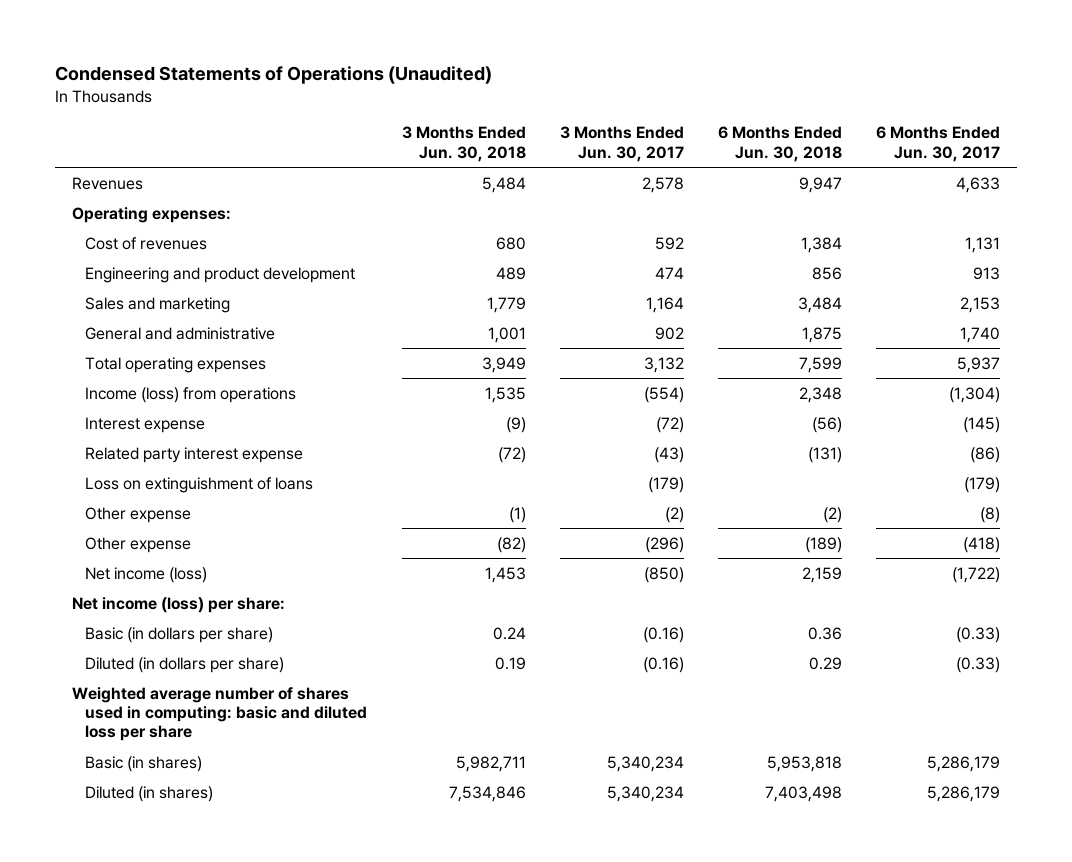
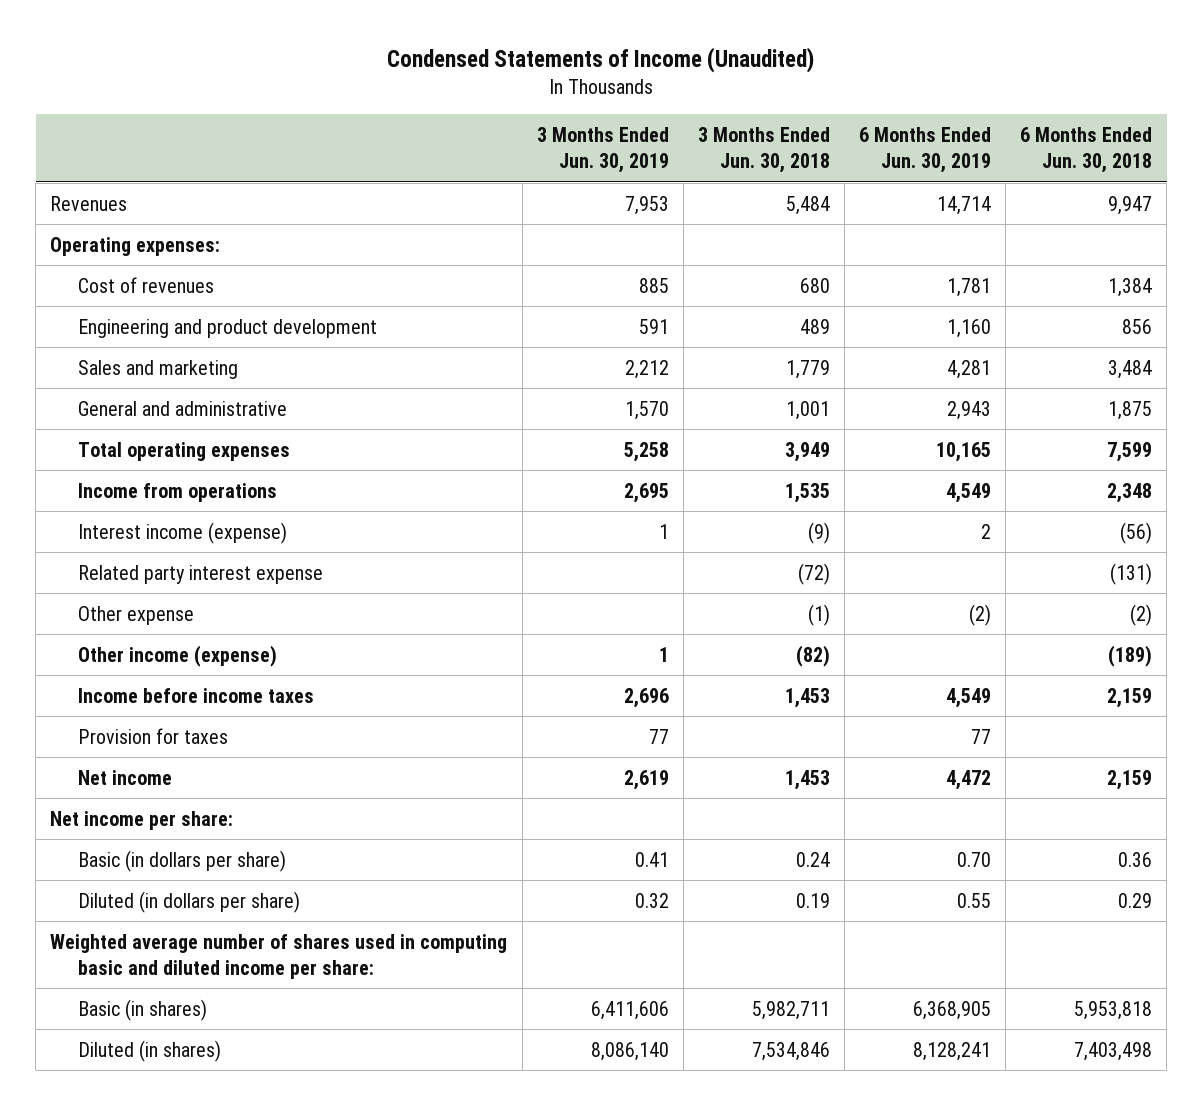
[55,65,493,84] Condensed Statements of Operations (Unaudited) -> [387,47,815,74] Condensed Statements of Income (Unaudited)
[559,126,684,162] 3 Months Ended Jun. 30, 2017 -> none
[876,126,1001,162] 6 Months Ended Jun. 30, 2017 -> none
none -> [536,127,669,174] 3 Months Ended Jun. 30, 2019
none -> [859,127,992,174] 6 Months Ended Jun. 30, 2019
[85,386,297,403] Income (loss) from operations -> [77,482,277,502] Income from operations
[85,416,206,433] Interest expense -> [77,521,287,544] Interest income (expense)
[85,476,314,493] Loss on extinguishment of loans -> none
[85,536,192,553] Other expense -> [77,644,277,667] Other income (expense)
none -> [77,687,314,703] Income before income taxes
none -> [77,727,228,744] Provision for taxes
[85,566,208,583] Net income (loss) -> [77,769,172,785] Net income
[72,596,286,613] Net income (loss) per share: -> [50,810,234,830] Net income per share:
[72,686,368,742] Weighted average number of shares used in computing: basic and diluted loss per share -> [50,933,508,979] Weighted average number of shares used in computing basic and diluted income per share:

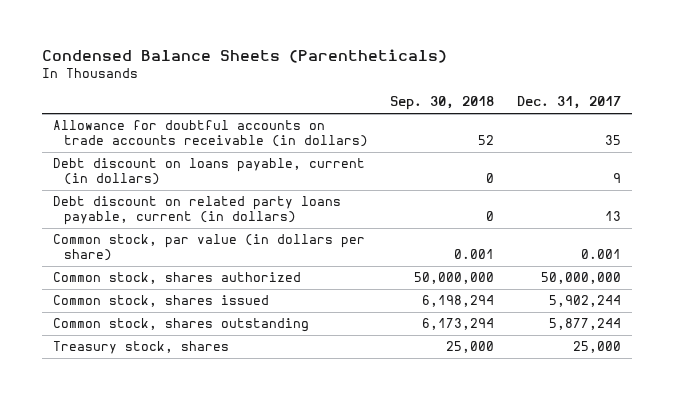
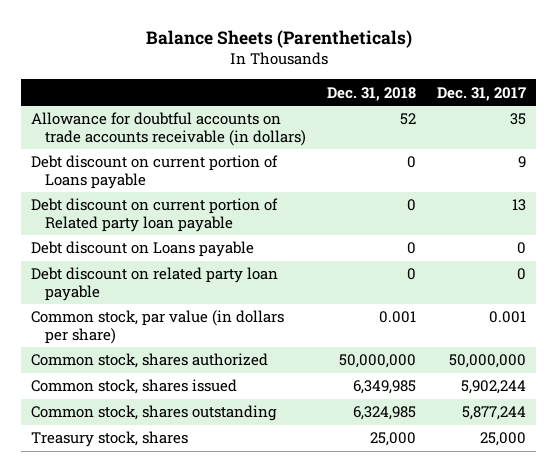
[41,48,447,63] Condensed Balance Sheets (Parentheticals) -> [145,30,412,49] Balance Sheets (Parentheticals)
[390,96,495,111] Sep. 30, 2018 -> none
none -> [327,86,417,101] Dec. 31, 2018
[52,158,365,185] Debt discount on loans payable, current (in dollars) -> [31,155,279,189] Debt discount on current portion of Loans payable
[52,196,341,225] Debt discount on related party loans payable, current (in dollars) -> [31,198,279,232] Debt discount on current portion of Related party loan payable
none -> [31,241,255,258] Debt discount on Loans payable
none -> [31,267,279,301] Debt discount on related party loan payable

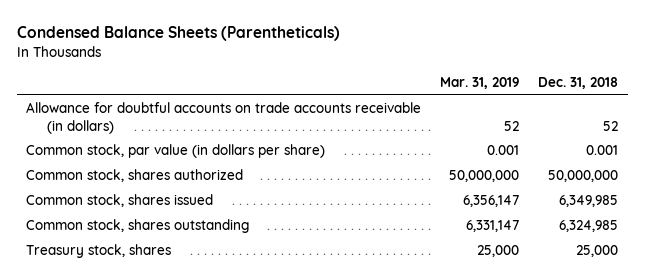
[145,30,412,49] Balance Sheets (Parentheticals) -> [16,26,340,42] Condensed Balance Sheets (Parentheticals)
[436,86,526,101] Dec. 31, 2017 -> none
none -> [440,77,520,90] Mar. 31, 2019
[31,155,279,189] Debt discount on current portion of Loans payable -> none
[31,198,279,232] Debt discount on current portion of Related party loan payable -> none
[31,241,255,258] Debt discount on Loans payable -> none
[31,267,279,301] Debt discount on related party loan payable -> none

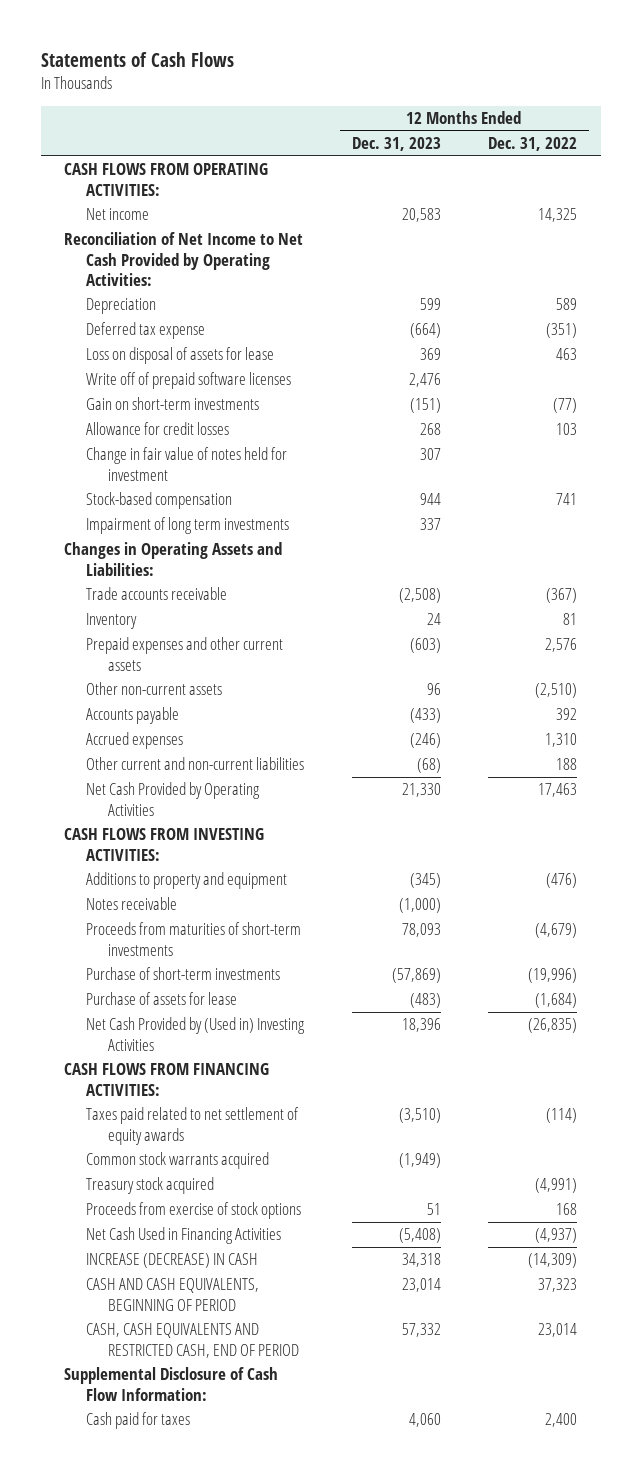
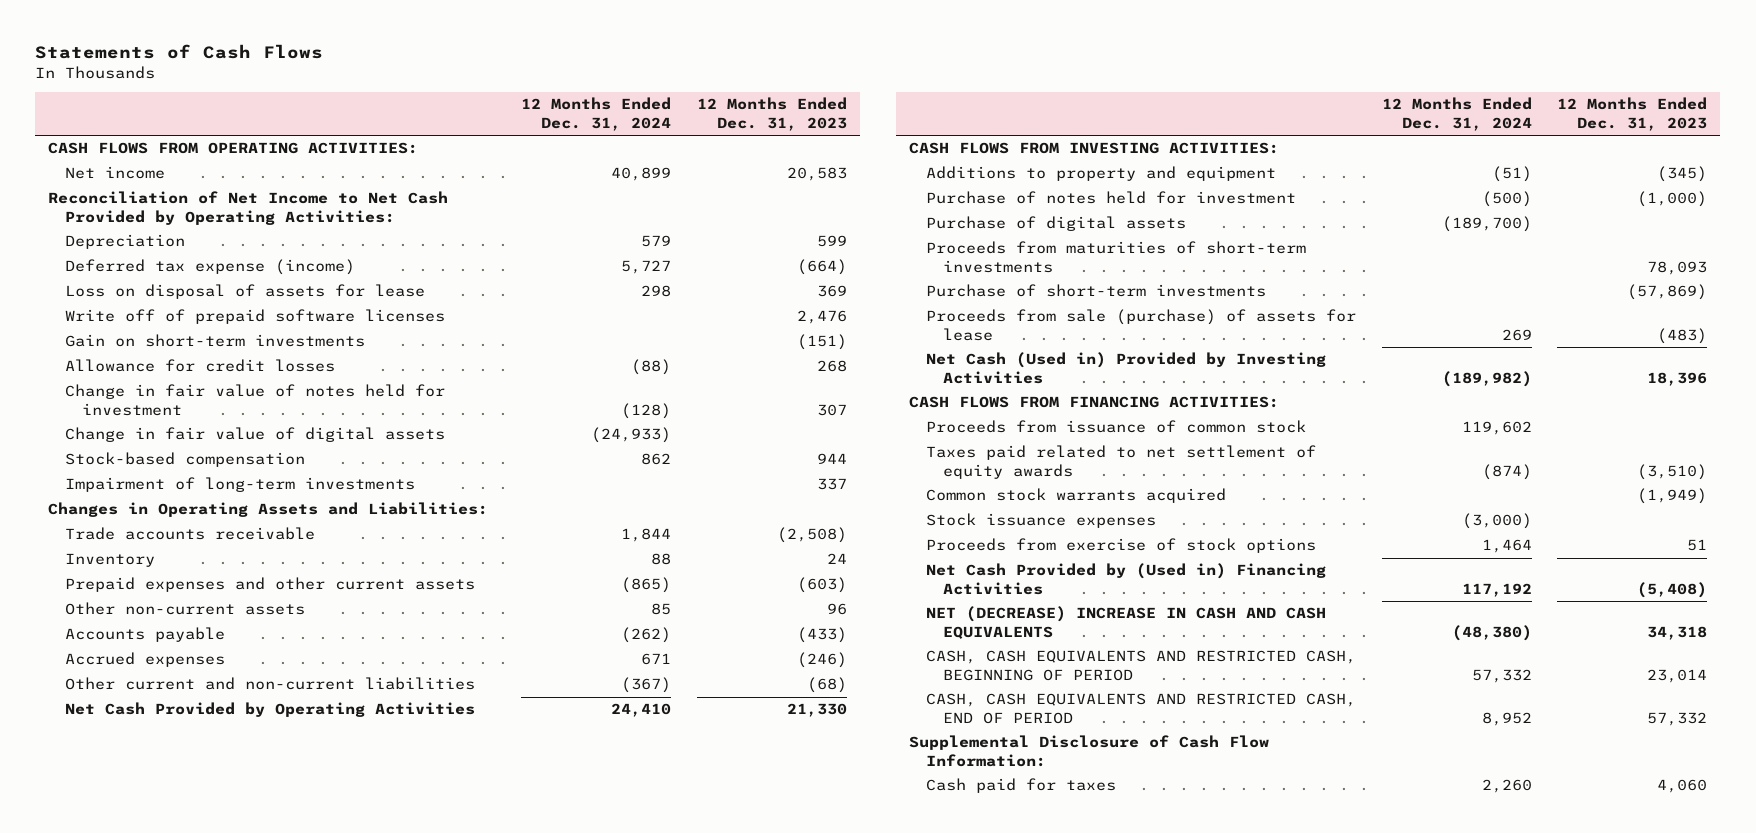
[487,137,577,152] Dec. 31, 2022 -> none
none -> [521,97,672,132] 12 Months Ended Dec. 31, 2024
[86,322,206,340] Deferred tax expense -> [65,259,356,276] Deferred tax expense (income)
none -> [65,427,446,443] Change in fair value of digital assets
[86,517,290,535] Impairment of long term investments -> [65,477,416,493] Impairment of long-term investments
[86,897,178,911] Notes receivable -> none
none -> [925,191,1296,205] Purchase of notes held for investment
none -> [925,216,1186,232] Purchase of digital assets
[86,992,238,1006] Purchase of assets for lease -> [925,309,1356,342] Proceeds from sale (purchase) of assets for lease
[86,1017,306,1051] Net Cash Provided by (Used in) Investing Activities -> [925,352,1326,385] Net Cash (Used in) Provided by Investing Activities
none -> [925,420,1306,434] Proceeds from issuance of common stock
[86,1177,215,1195] Treasury stock acquired -> none
none -> [925,513,1156,529] Stock issuance expenses
[86,1227,282,1245] Net Cash Used in Financing Activities -> [925,563,1326,596] Net Cash Provided by (Used in) Financing Activities
[86,1253,259,1269] INCREASE (DECREASE) IN CASH -> [925,606,1326,640] NET (DECREASE) INCREASE IN CASH AND CASH EQUIVALENTS
[86,1278,260,1311] CASH AND CASH EQUIVALENTS, BEGINNING OF PERIOD -> [925,650,1356,682] CASH, CASH EQUIVALENTS AND RESTRICTED CASH, BEGINNING OF PERIOD

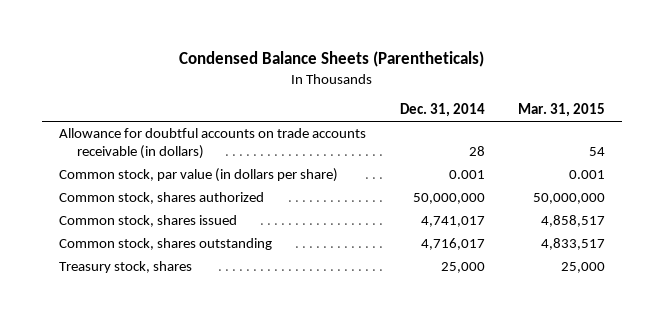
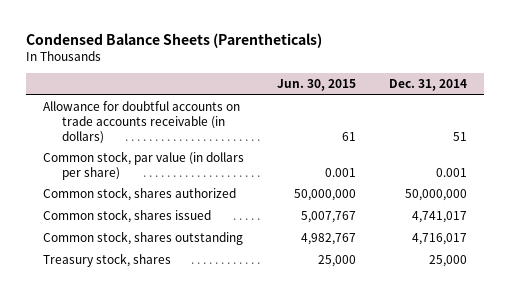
[518,103,606,118] Mar. 31, 2015 -> none
none -> [276,79,356,92] Jun. 30, 2015
[468,146,485,157] 28 -> [453,131,468,141] 51

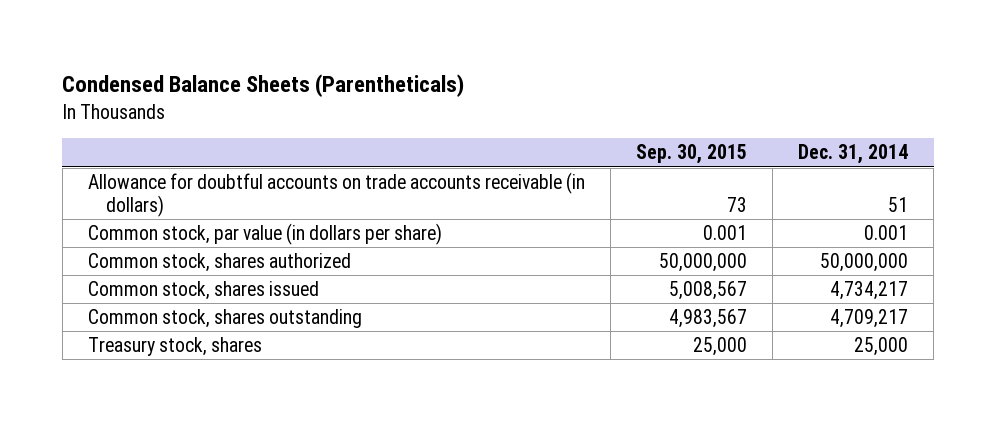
[276,79,356,92] Jun. 30, 2015 -> none
none -> [635,144,747,165] Sep. 30, 2015
[412,211,468,224] 4,741,017 -> [830,281,909,301] 4,734,217
[412,233,468,246] 4,716,017 -> [830,309,909,329] 4,709,217

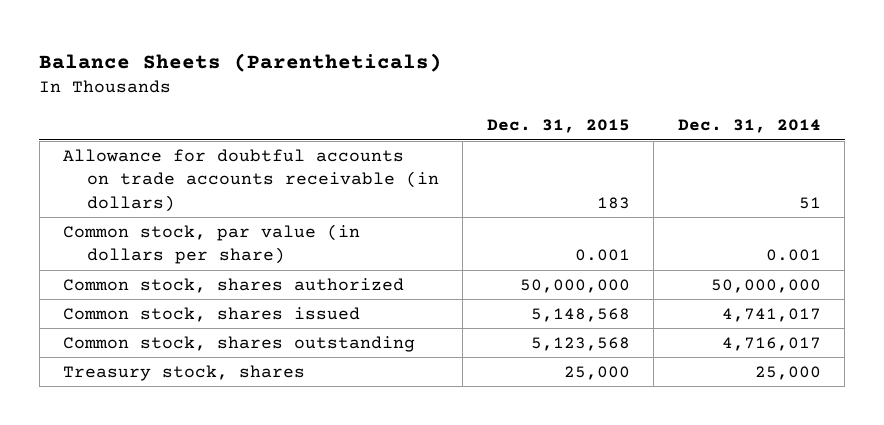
[62,74,465,98] Condensed Balance Sheets (Parentheticals) -> [39,52,443,72] Balance Sheets (Parentheticals)
[635,144,747,165] Sep. 30, 2015 -> none
none -> [486,119,630,134] Dec. 31, 2015
[830,281,909,301] 4,734,217 -> [721,307,821,322] 4,741,017
[830,309,909,329] 4,709,217 -> [721,336,821,351] 4,716,017

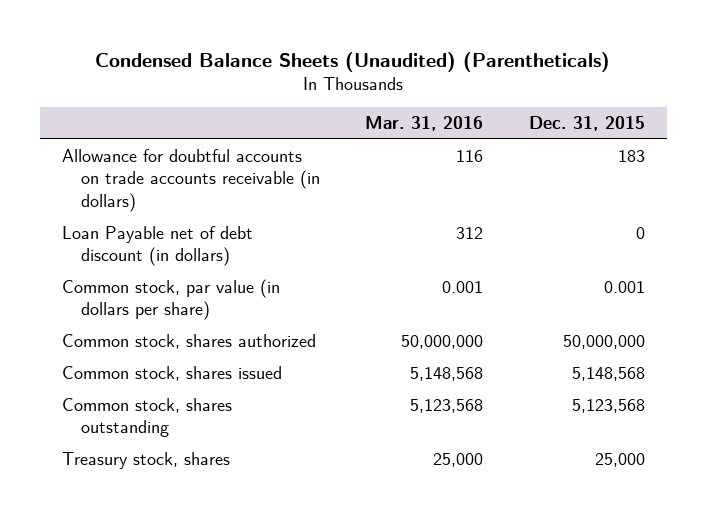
[39,52,443,72] Balance Sheets (Parentheticals) -> [95,51,611,72] Condensed Balance Sheets (Unaudited) (Parentheticals)
[677,119,821,134] Dec. 31, 2014 -> none
none -> [365,116,484,132] Mar. 31, 2016
none -> [62,225,254,267] Loan Payable net of debt discount (in dollars)

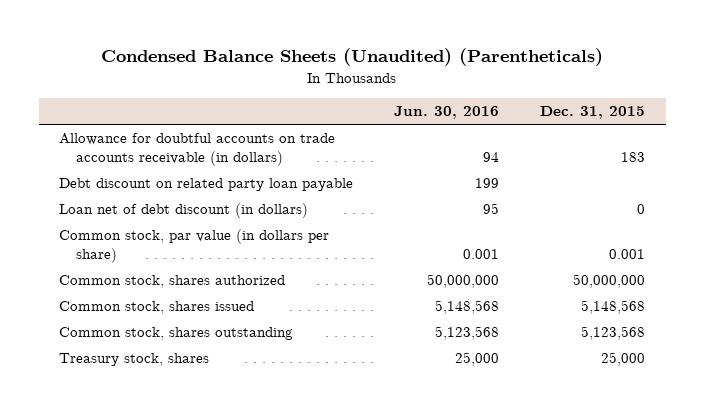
[365,116,484,132] Mar. 31, 2016 -> none
none -> [394,106,500,120] Jun. 30, 2016
none -> [59,178,354,192] Debt discount on related party loan payable
[62,225,254,267] Loan Payable net of debt discount (in dollars) -> [59,203,309,219] Loan net of debt discount (in dollars)

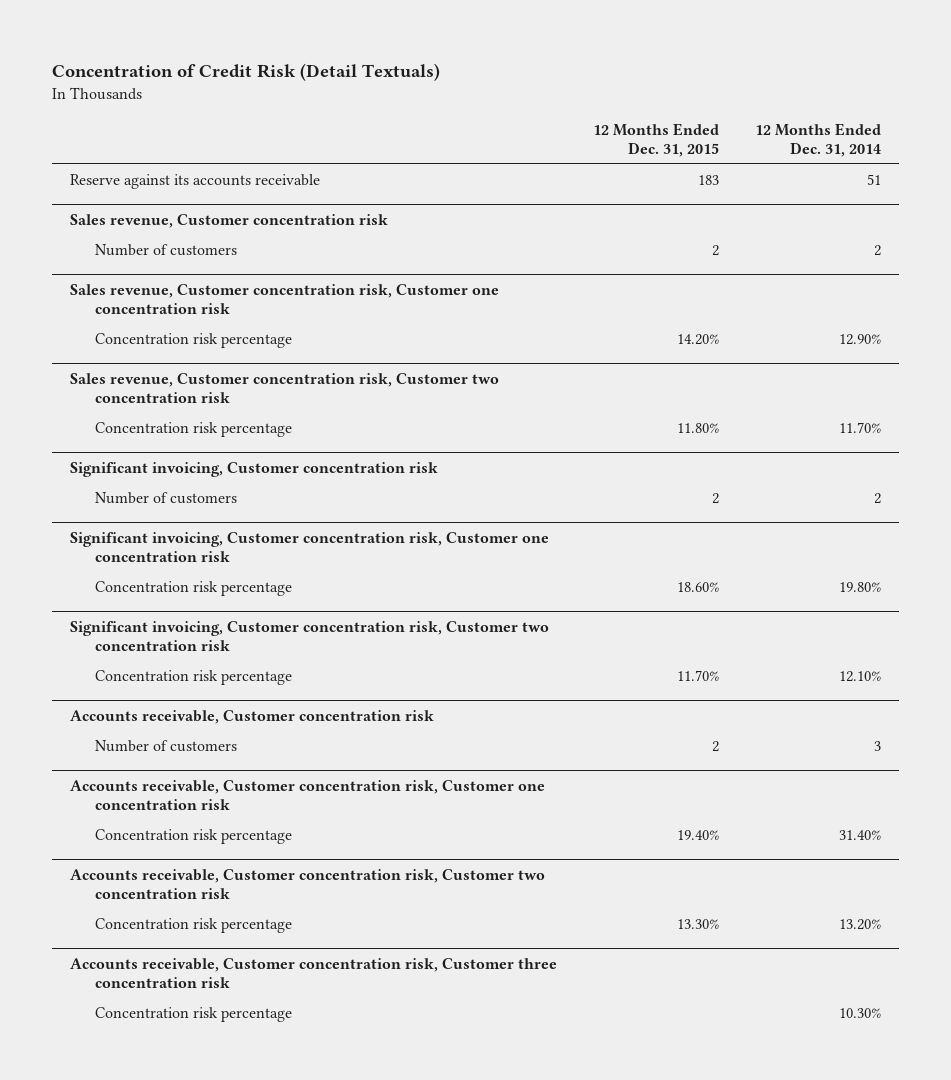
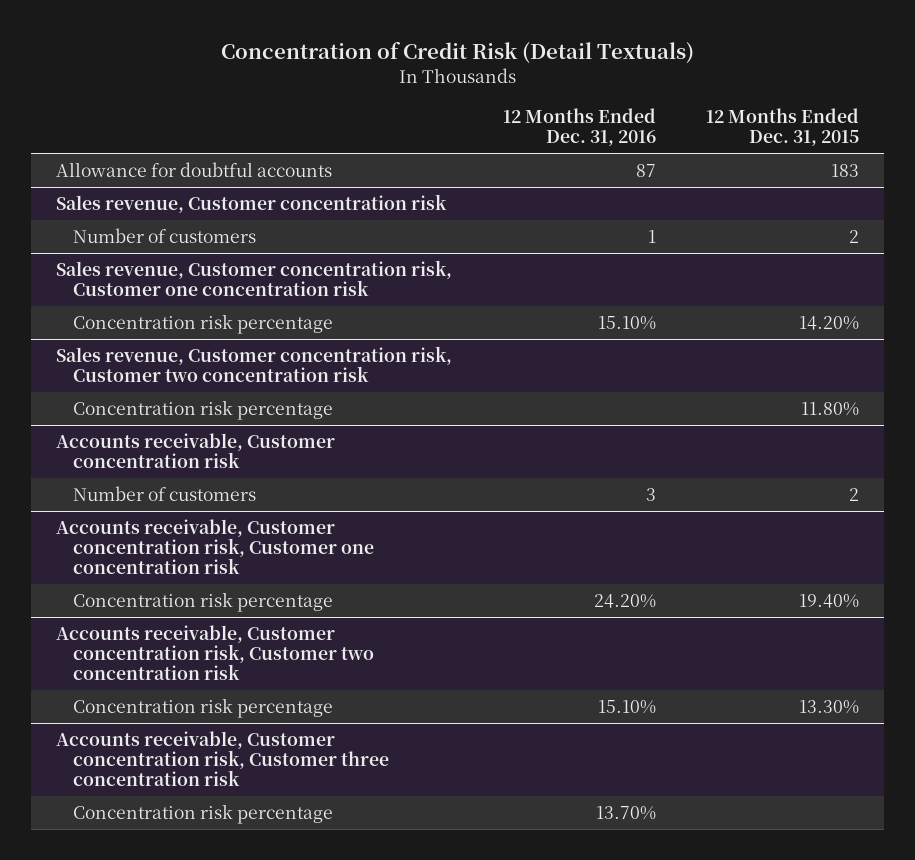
[754,123,881,158] 12 Months Ended Dec. 31, 2014 -> none
none -> [502,107,656,147] 12 Months Ended Dec. 31, 2016
[70,174,321,190] Reserve against its accounts receivable -> [56,161,333,177] Allowance for doubtful accounts
[70,461,439,477] Significant invoicing, Customer concentration risk -> none
[95,492,238,505] Number of customers -> none
[70,531,550,562] Significant invoicing, Customer concentration risk, Customer one concentration risk -> none
[95,581,293,597] Concentration risk percentage -> none
[70,620,550,651] Significant invoicing, Customer concentration risk, Customer two concentration risk -> none
[95,670,293,686] Concentration risk percentage -> none

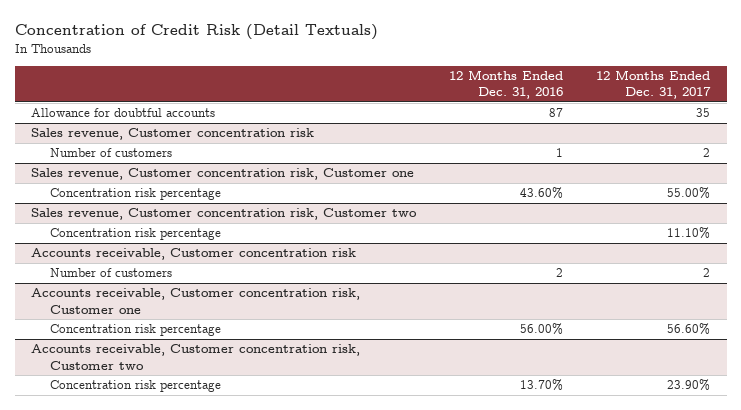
[705,107,859,147] 12 Months Ended Dec. 31, 2015 -> none
none -> [596,70,712,100] 12 Months Ended Dec. 31, 2017
[56,259,453,297] Sales revenue, Customer concentration risk, Customer one concentration risk -> [31,168,415,181] Sales revenue, Customer concentration risk, Customer one
[597,315,656,330] 15.10% -> [520,187,564,200] 43.60%
[56,345,453,383] Sales revenue, Customer concentration risk, Customer two concentration risk -> [31,208,418,221] Sales revenue, Customer concentration risk, Customer two
[73,697,334,718] Concentration risk percentage -> none
[56,730,390,787] Accounts receivable, Customer concentration risk, Customer three concentration risk -> none
[645,487,656,501] 3 -> [556,268,564,278] 2
[56,518,375,575] Accounts receivable, Customer concentration risk, Customer one concentration risk -> [31,288,361,314] Accounts receivable, Customer concentration risk, Customer one
[593,593,656,608] 24.20% -> [520,323,564,336] 56.00%
[56,624,375,681] Accounts receivable, Customer concentration risk, Customer two concentration risk -> [31,344,361,370] Accounts receivable, Customer concentration risk, Customer two

